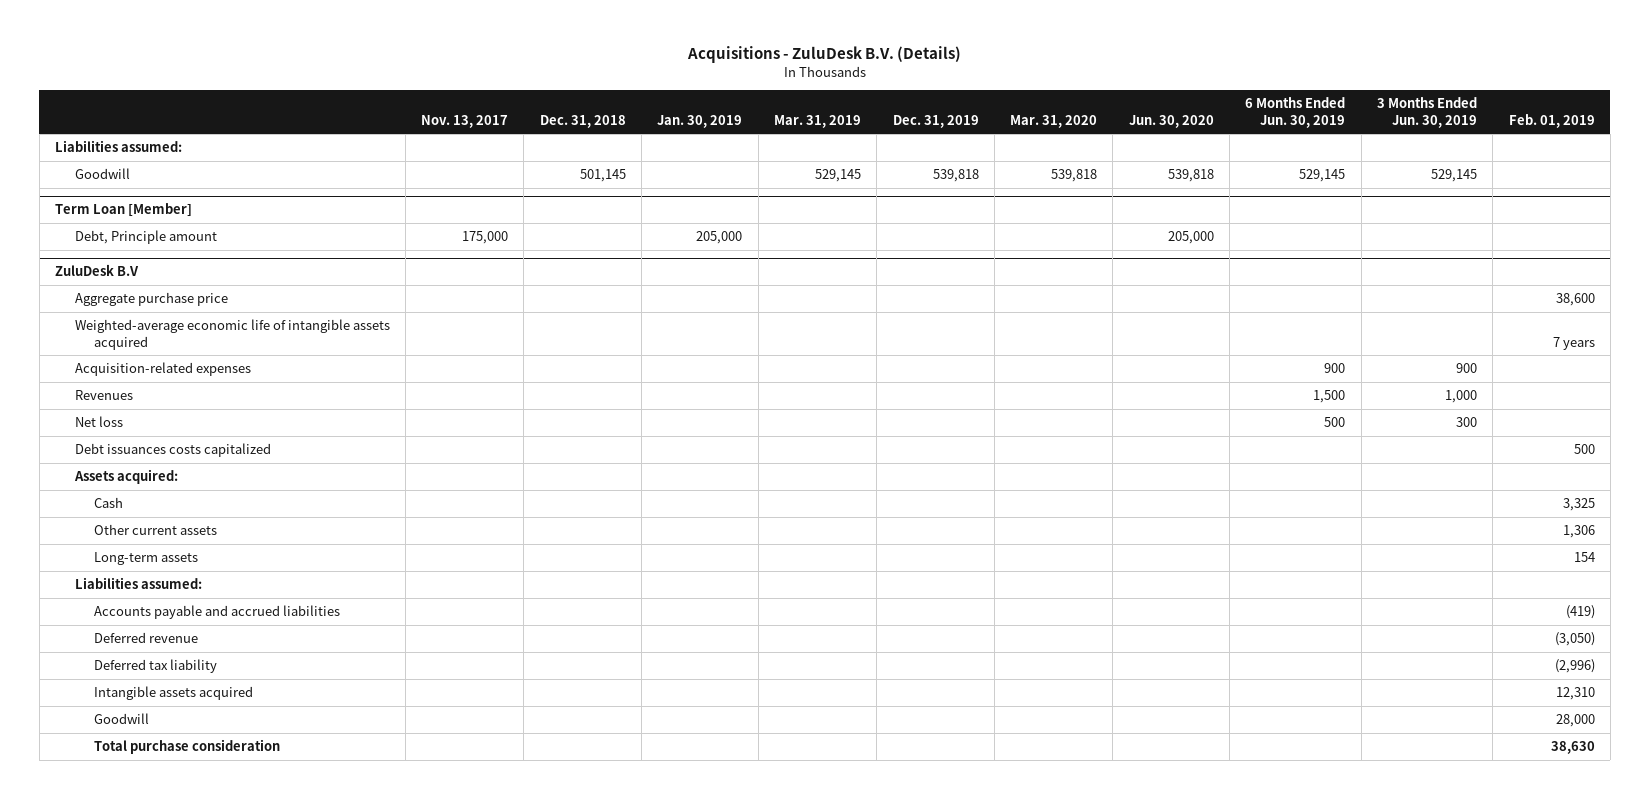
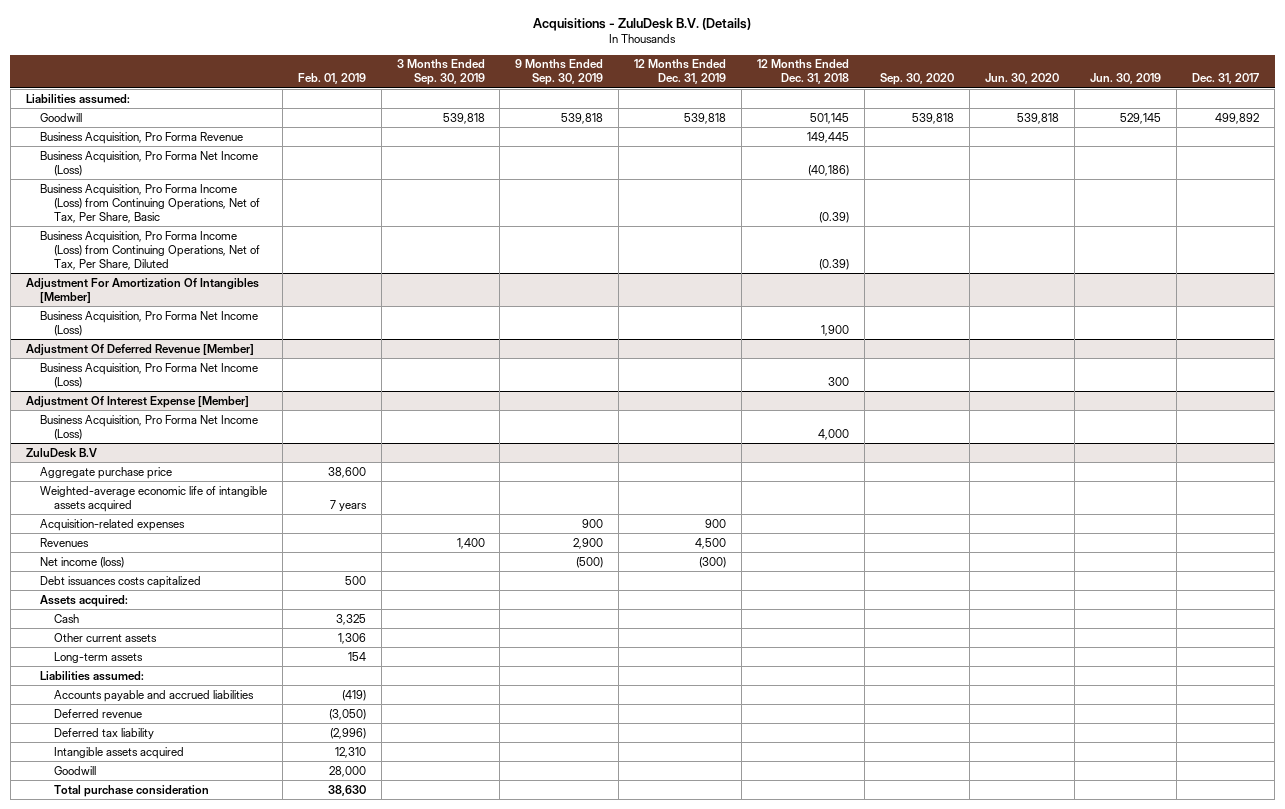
[421,114,509,128] Nov. 13, 2017 -> none
[539,114,626,128] Dec. 31, 2018 -> none
[657,114,743,128] Jan. 30, 2019 -> none
[773,114,861,128] Mar. 31, 2019 -> none
[892,114,979,128] Dec. 31, 2019 -> none
[1010,114,1098,128] Mar. 31, 2020 -> none
[1245,97,1346,128] 6 Months Ended Jun. 30, 2019 -> none
[1376,97,1477,128] 3 Months Ended Jun. 30, 2019 -> none
none -> [396,59,485,86] 3 Months Ended Sep. 30, 2019
none -> [515,59,604,86] 9 Months Ended Sep. 30, 2019
none -> [634,59,727,85] 12 Months Ended Dec. 31, 2019
none -> [757,59,850,85] 12 Months Ended Dec. 31, 2018
none -> [880,73,955,86] Sep. 30, 2020
none -> [1090,73,1162,85] Jun. 30, 2019
none -> [1192,73,1260,85] Dec. 31, 2017
[55,203,193,218] Term Loan [Member] -> none
[74,230,217,245] Debt, Principle amount -> none
none -> [39,131,243,144] Business Acquisition, Pro Forma Revenue
none -> [39,150,258,176] Business Acquisition, Pro Forma Net Income (Loss)
none -> [39,183,260,223] Business Acquisition, Pro Forma Income (Loss) from Continuing Operations, Net of Tax, Per Share, Basic
none -> [39,230,260,270] Business Acquisition, Pro Forma Income (Loss) from Continuing Operations, Net of Tax, Per Share, Diluted
none -> [25,277,259,303] Adjustment For Amortization Of Intangibles [Member]
none -> [39,310,258,336] Business Acquisition, Pro Forma Net Income (Loss)
none -> [25,343,254,356] Adjustment Of Deferred Revenue [Member]
none -> [39,362,258,388] Business Acquisition, Pro Forma Net Income (Loss)
none -> [25,395,249,408] Adjustment Of Interest Expense [Member]
none -> [39,414,258,440] Business Acquisition, Pro Forma Net Income (Loss)
[74,416,123,428] Net loss -> [39,556,124,568] Net income (loss)

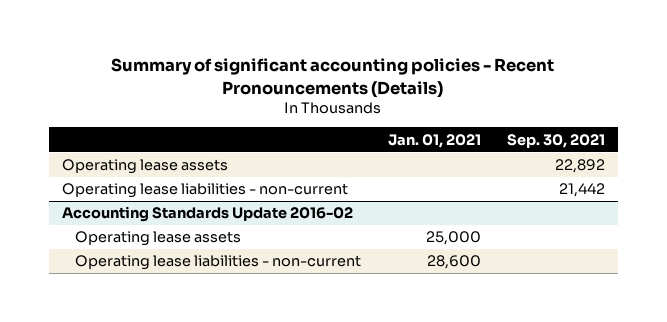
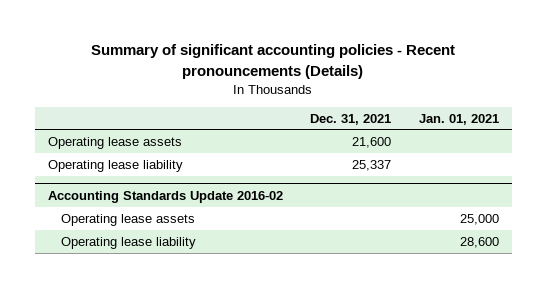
[111,58,555,98] Summary of significant accounting policies - Recent Pronouncements (Details) -> [91,44,456,79] Summary of significant accounting policies - Recent pronouncements (Details)
[506,133,605,148] Sep. 30, 2021 -> none
none -> [310,113,392,125] Dec. 31, 2021
[61,183,348,199] Operating lease liabilities - non-current -> none
none -> [48,159,184,172] Operating lease liability
[75,255,362,271] Operating lease liabilities - non-current -> [60,236,196,249] Operating lease liability

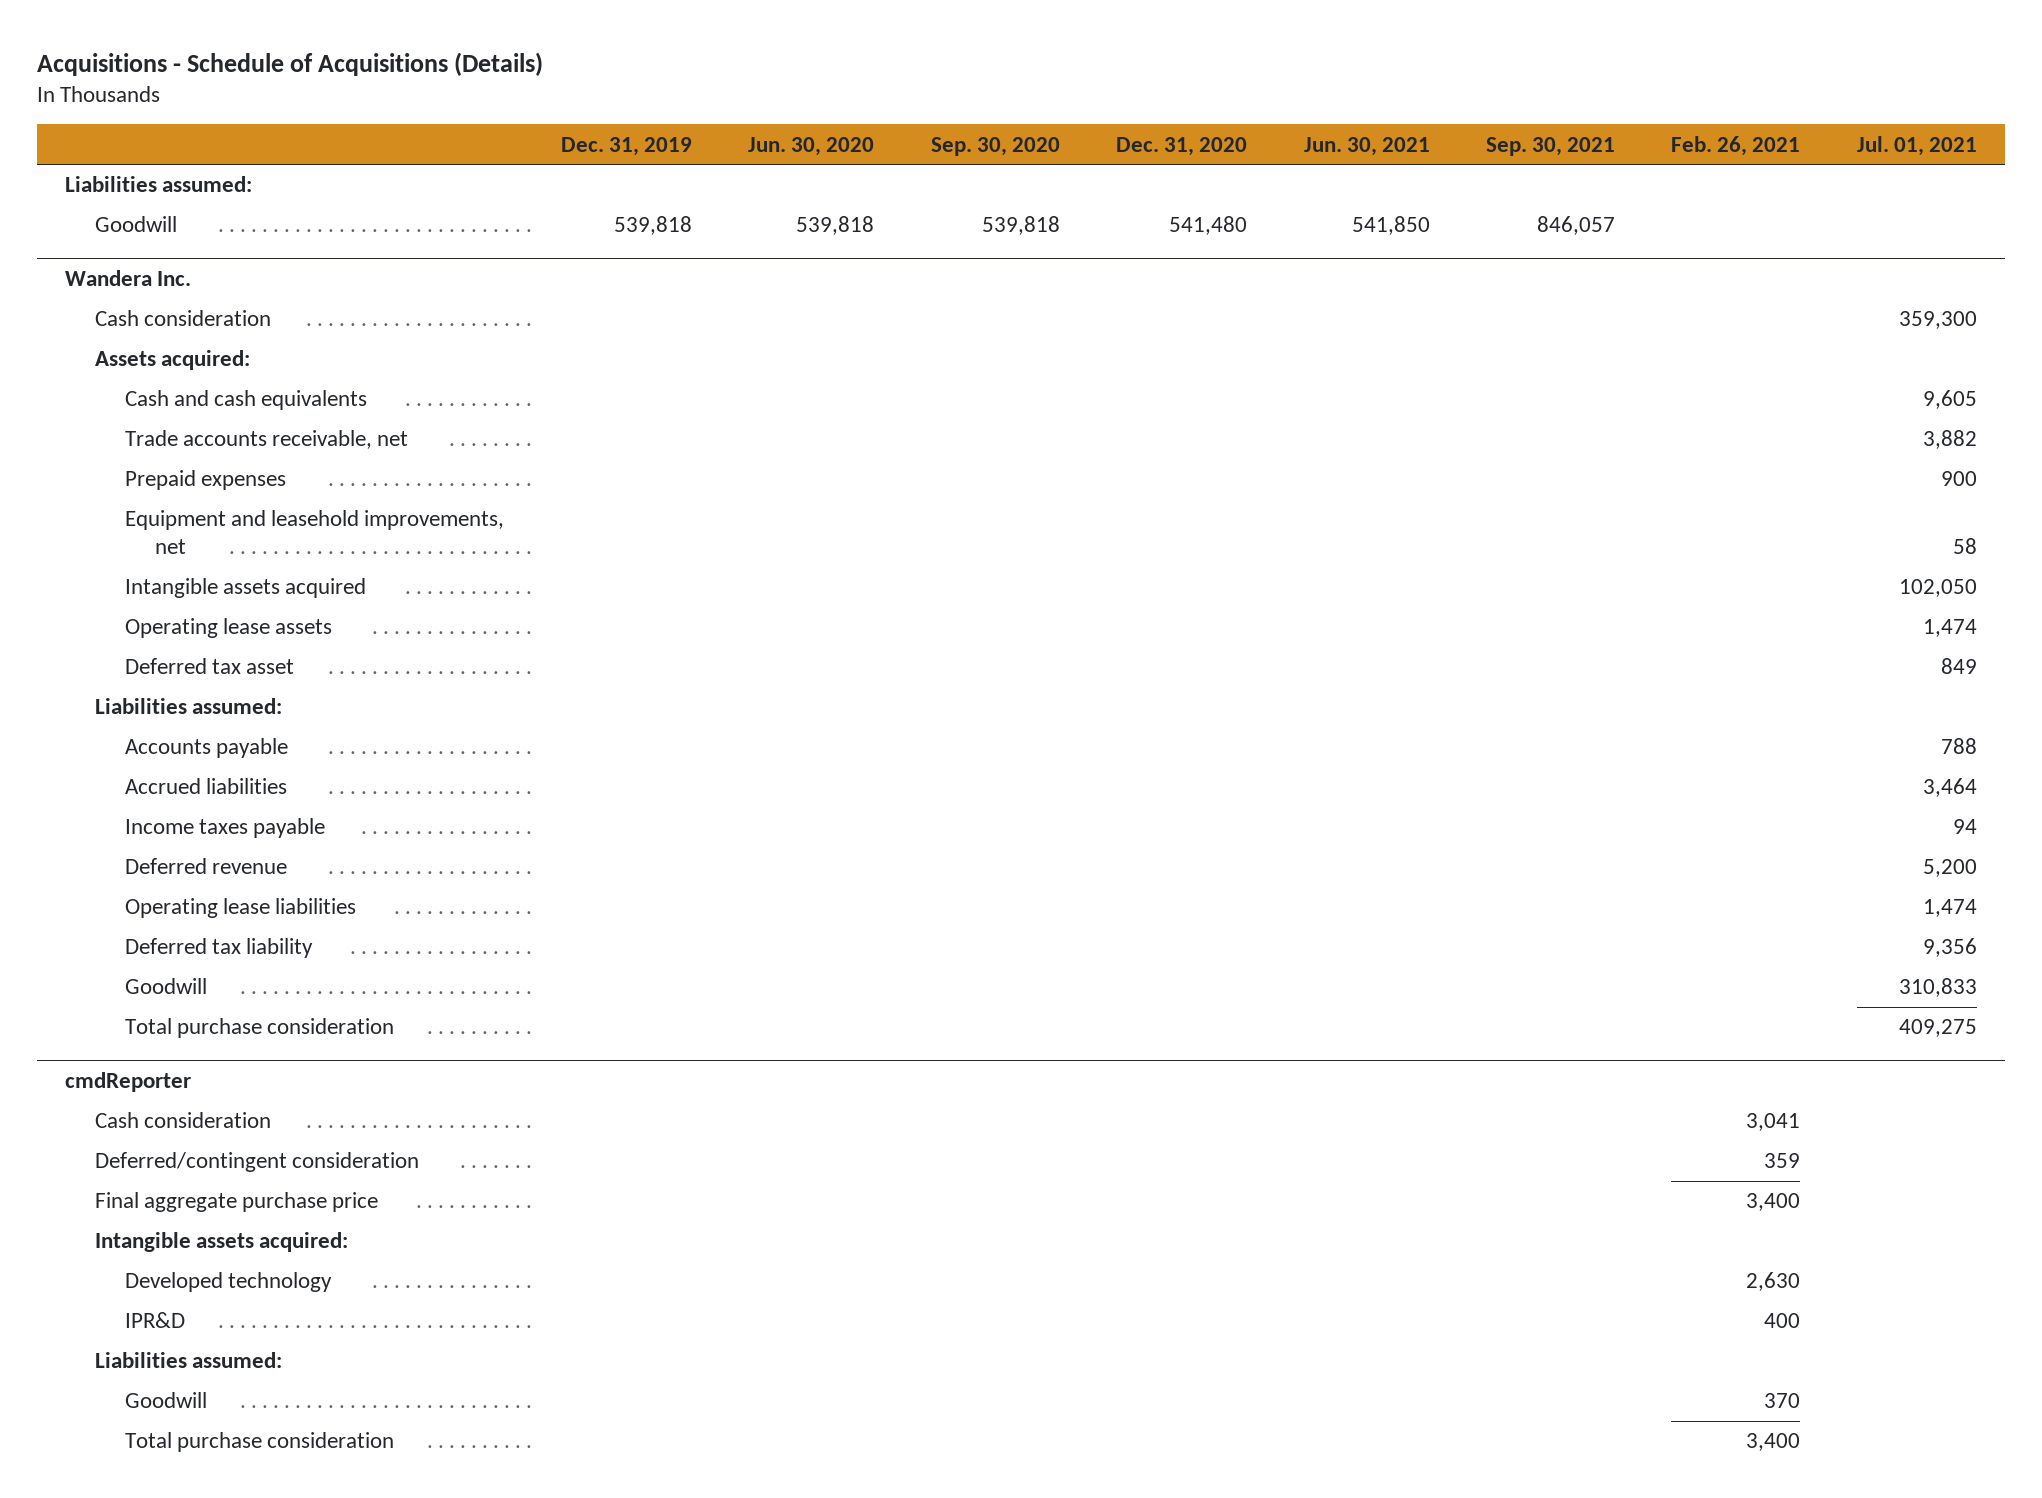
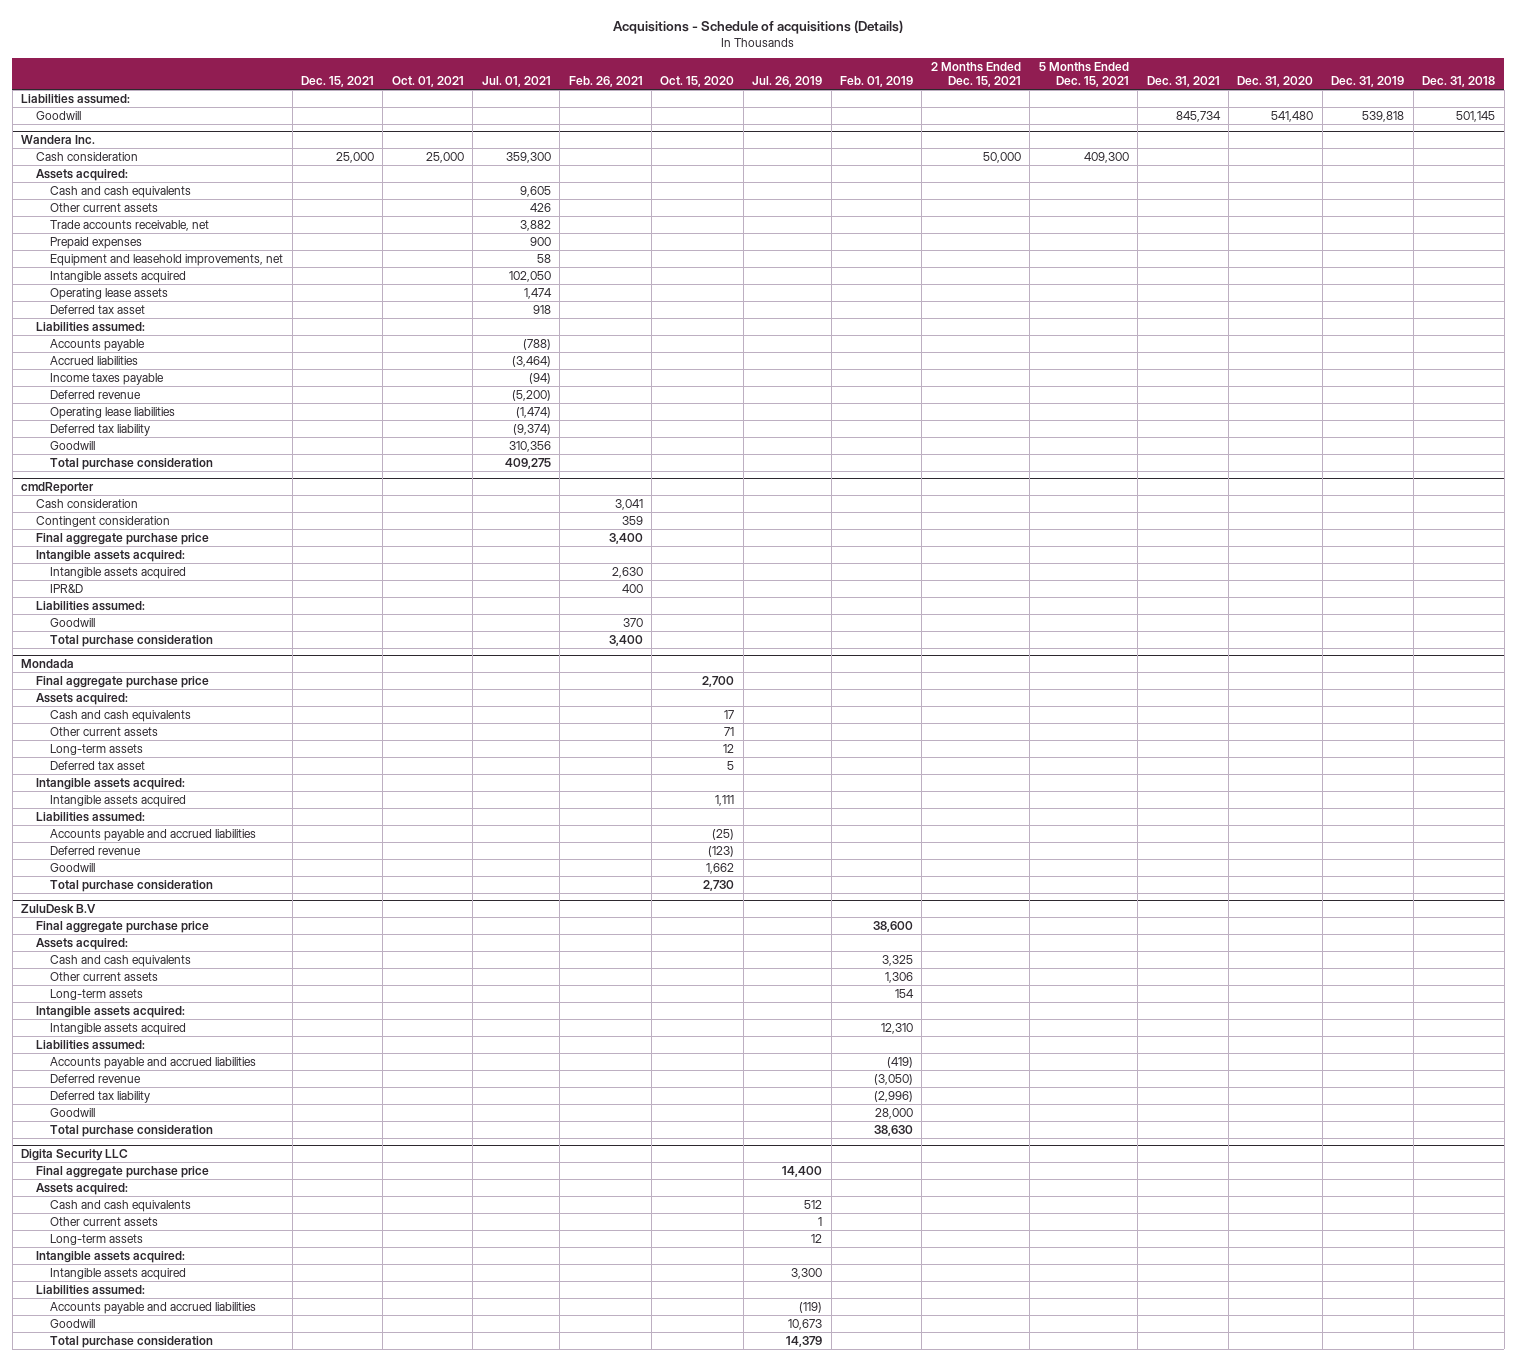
[37,51,544,76] Acquisitions - Schedule of Acquisitions (Details) -> [613,19,904,34] Acquisitions - Schedule of acquisitions (Details)
[748,136,875,156] Jun. 30, 2020 -> none
[930,136,1060,156] Sep. 30, 2020 -> none
[1303,136,1430,156] Jun. 30, 2021 -> none
[1485,136,1615,156] Sep. 30, 2021 -> none
none -> [300,76,374,88] Dec. 15, 2021
none -> [391,76,464,88] Oct. 01, 2021
none -> [660,76,735,88] Oct. 15, 2020
none -> [752,76,823,88] Jul. 26, 2019
none -> [840,76,914,88] Feb. 01, 2019
none -> [930,62,1021,88] 2 Months Ended Dec. 15, 2021
none -> [1038,62,1129,88] 5 Months Ended Dec. 15, 2021
none -> [1146,76,1220,88] Dec. 31, 2021
none -> [1422,76,1496,88] Dec. 31, 2018
none -> [50,202,159,212] Other current assets
[1940,658,1977,675] 849 -> [532,304,551,314] 918
[1940,738,1977,755] 788 -> [522,338,551,350] (788)
[1922,778,1977,798] 3,464 -> [511,355,551,367] (3,464)
[1952,819,1977,835] 94 -> [528,372,551,384] (94)
[1922,859,1977,878] 5,200 -> [511,389,551,401] (5,200)
[1922,899,1977,918] 1,474 -> [515,406,551,418] (1,474)
[1922,938,1977,958] 9,356 -> [512,423,551,435] (9,374)
[1898,978,1977,998] 310,833 -> [508,440,551,452] 310,356
[95,1152,420,1173] Deferred/contingent consideration -> [35,515,170,527] Contingent consideration
[125,1272,333,1293] Developed technology -> [50,566,187,579] Intangible assets acquired
none -> [21,658,75,668] Mondada
none -> [35,675,209,688] Final aggregate purchase price
none -> [35,692,128,705] Assets acquired:
none -> [50,709,192,722] Cash and cash equivalents
none -> [50,726,159,736] Other current assets
none -> [50,743,144,755] Long-term assets
none -> [50,760,146,770] Deferred tax asset
none -> [35,777,185,790] Intangible assets acquired:
none -> [50,794,187,807] Intangible assets acquired
none -> [35,811,145,822] Liabilities assumed:
none -> [50,828,257,841] Accounts payable and accrued liabilities
none -> [50,845,142,855] Deferred revenue
none -> [50,862,96,872] Goodwill
none -> [50,879,214,892] Total purchase consideration
none -> [21,903,97,914] ZuluDesk B.V
none -> [35,920,209,933] Final aggregate purchase price
none -> [35,937,128,950] Assets acquired:
none -> [50,954,192,967] Cash and cash equivalents
none -> [50,971,159,981] Other current assets
none -> [50,988,144,1000] Long-term assets
none -> [35,1005,185,1018] Intangible assets acquired:
none -> [50,1022,187,1035] Intangible assets acquired
none -> [35,1039,145,1050] Liabilities assumed:
none -> [50,1056,257,1069] Accounts payable and accrued liabilities
none -> [50,1073,142,1083] Deferred revenue
none -> [50,1090,151,1103] Deferred tax liability
none -> [50,1107,96,1117] Goodwill
none -> [50,1124,214,1137] Total purchase consideration
none -> [21,1148,129,1161] Digita Security LLC
none -> [35,1165,209,1178] Final aggregate purchase price
none -> [35,1182,128,1195] Assets acquired:
none -> [50,1199,192,1212] Cash and cash equivalents
none -> [50,1216,159,1226] Other current assets
none -> [50,1233,144,1245] Long-term assets
none -> [35,1250,185,1263] Intangible assets acquired:
none -> [50,1267,187,1280] Intangible assets acquired
none -> [35,1284,145,1295] Liabilities assumed:
none -> [50,1301,257,1314] Accounts payable and accrued liabilities
none -> [50,1318,96,1328] Goodwill
none -> [50,1335,214,1348] Total purchase consideration

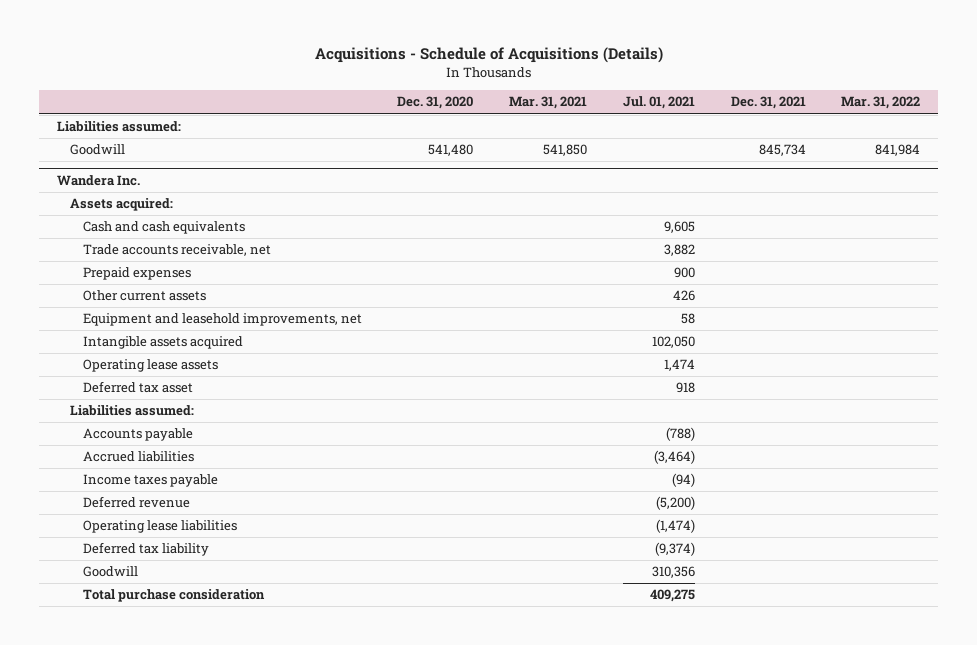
[613,19,904,34] Acquisitions - Schedule of acquisitions (Details) -> [314,47,663,64] Acquisitions - Schedule of Acquisitions (Details)
[300,76,374,88] Dec. 15, 2021 -> none
[391,76,464,88] Oct. 01, 2021 -> none
[568,76,643,88] Feb. 26, 2021 -> none
[660,76,735,88] Oct. 15, 2020 -> none
[752,76,823,88] Jul. 26, 2019 -> none
[840,76,914,88] Feb. 01, 2019 -> none
[930,62,1021,88] 2 Months Ended Dec. 15, 2021 -> none
[1038,62,1129,88] 5 Months Ended Dec. 15, 2021 -> none
[1331,76,1405,88] Dec. 31, 2019 -> none
[1422,76,1496,88] Dec. 31, 2018 -> none
none -> [509,96,588,110] Mar. 31, 2021
none -> [841,96,921,110] Mar. 31, 2022
[35,151,138,161] Cash consideration -> none
[50,202,159,212] Other current assets -> [82,290,206,302] Other current assets
[21,481,95,494] cmdReporter -> none
[35,498,138,508] Cash consideration -> none
[35,515,170,527] Contingent consideration -> none
[35,532,209,545] Final aggregate purchase price -> none
[35,549,185,562] Intangible assets acquired: -> none
[50,566,187,579] Intangible assets acquired -> none
[50,583,84,593] IPR&D -> none
[35,600,145,611] Liabilities assumed: -> none
[50,617,96,627] Goodwill -> none
[50,634,214,647] Total purchase consideration -> none
[21,658,75,668] Mondada -> none
[35,675,209,688] Final aggregate purchase price -> none
[35,692,128,705] Assets acquired: -> none
[50,709,192,722] Cash and cash equivalents -> none
[50,726,159,736] Other current assets -> none
[50,743,144,755] Long-term assets -> none
[50,760,146,770] Deferred tax asset -> none
[35,777,185,790] Intangible assets acquired: -> none
[50,794,187,807] Intangible assets acquired -> none
[35,811,145,822] Liabilities assumed: -> none
[50,828,257,841] Accounts payable and accrued liabilities -> none
[50,845,142,855] Deferred revenue -> none
[50,862,96,872] Goodwill -> none
[50,879,214,892] Total purchase consideration -> none
[21,903,97,914] ZuluDesk B.V -> none
[35,920,209,933] Final aggregate purchase price -> none
[35,937,128,950] Assets acquired: -> none
[50,954,192,967] Cash and cash equivalents -> none
[50,971,159,981] Other current assets -> none
[50,988,144,1000] Long-term assets -> none
[35,1005,185,1018] Intangible assets acquired: -> none
[50,1022,187,1035] Intangible assets acquired -> none
[35,1039,145,1050] Liabilities assumed: -> none
[50,1056,257,1069] Accounts payable and accrued liabilities -> none
[50,1073,142,1083] Deferred revenue -> none
[50,1090,151,1103] Deferred tax liability -> none
[50,1107,96,1117] Goodwill -> none
[50,1124,214,1137] Total purchase consideration -> none
[21,1148,129,1161] Digita Security LLC -> none
[35,1165,209,1178] Final aggregate purchase price -> none
[35,1182,128,1195] Assets acquired: -> none
[50,1199,192,1212] Cash and cash equivalents -> none
[50,1216,159,1226] Other current assets -> none
[50,1233,144,1245] Long-term assets -> none
[35,1250,185,1263] Intangible assets acquired: -> none
[50,1267,187,1280] Intangible assets acquired -> none
[35,1284,145,1295] Liabilities assumed: -> none
[50,1301,257,1314] Accounts payable and accrued liabilities -> none
[50,1318,96,1328] Goodwill -> none
[50,1335,214,1348] Total purchase consideration -> none

